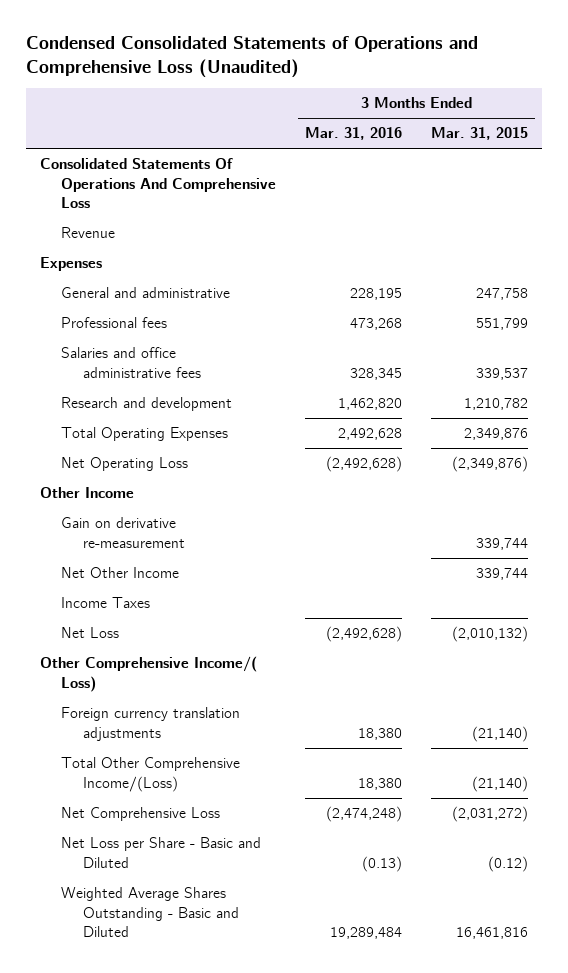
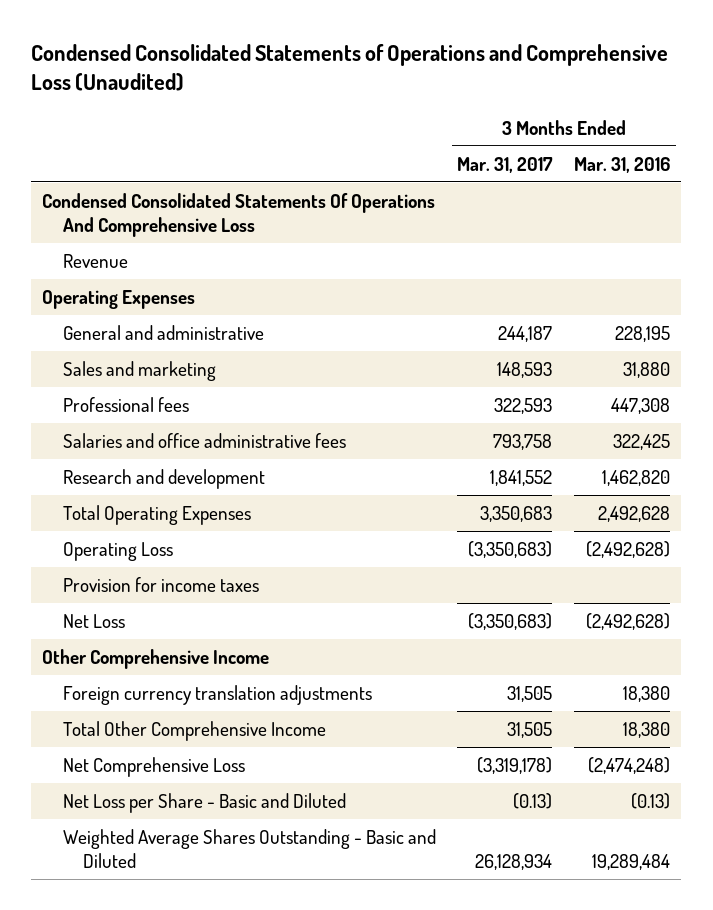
[430,127,528,141] Mar. 31, 2015 -> none
none -> [457,156,554,173] Mar. 31, 2017
[40,158,277,209] Consolidated Statements Of Operations And Comprehensive Loss -> [42,192,436,238] Condensed Consolidated Statements Of Operations And Comprehensive Loss
[40,257,103,272] Expenses -> [42,289,196,309] Operating Expenses
none -> [62,360,216,381] Sales and marketing
[350,318,403,331] 473,268 -> [611,397,671,414] 447,308
[350,367,403,380] 328,345 -> [613,433,671,450] 322,425
[40,487,135,499] Other Income -> none
[61,517,185,548] Gain on derivative re-measurement -> none
[61,567,180,579] Net Other Income -> none
[61,457,189,472] Net Operating Loss -> [62,541,173,561] Operating Loss
[61,597,151,609] Income Taxes -> [62,576,259,592] Provision for income taxes
[40,656,258,692] Other Comprehensive Income/( Loss) -> [42,648,270,669] Other Comprehensive Income
[61,757,241,792] Total Other Comprehensive Income/(Loss) -> [62,720,326,741] Total Other Comprehensive Income

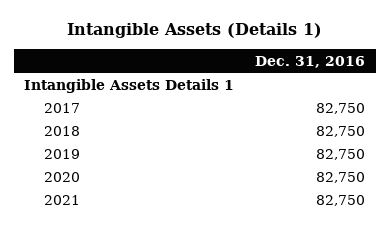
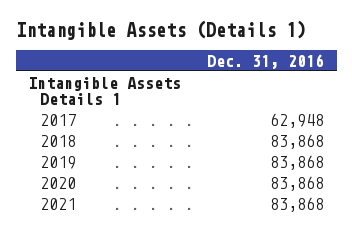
[316,102,366,114] 82,750 -> [269,112,324,128] 62,948
[316,125,366,137] 82,750 -> [269,133,324,149] 83,868
[316,148,366,160] 82,750 -> [269,154,324,170] 83,868
[316,171,366,183] 82,750 -> [269,175,324,191] 83,868
[316,194,366,206] 82,750 -> [269,196,324,212] 83,868

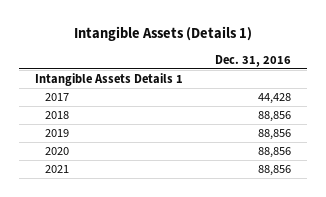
[269,112,324,128] 62,948 -> [257,93,291,105] 44,428
[269,133,324,149] 83,868 -> [257,111,291,123] 88,856
[269,154,324,170] 83,868 -> [257,129,291,141] 88,856
[269,175,324,191] 83,868 -> [257,147,291,159] 88,856
[269,196,324,212] 83,868 -> [257,165,291,177] 88,856

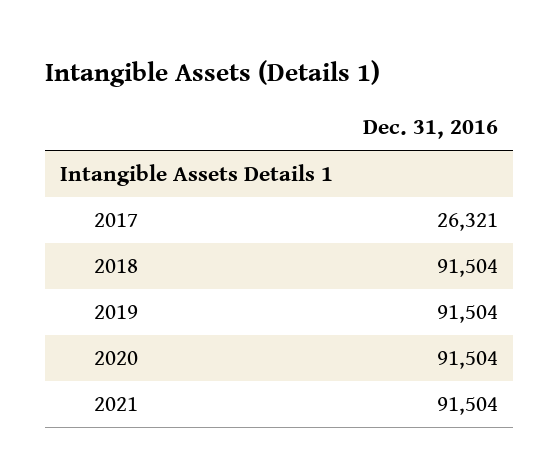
[257,93,291,105] 44,428 -> [437,213,499,232] 26,321
[257,111,291,123] 88,856 -> [437,259,499,278] 91,504
[257,129,291,141] 88,856 -> [437,305,499,324] 91,504
[257,147,291,159] 88,856 -> [437,351,499,370] 91,504
[257,165,291,177] 88,856 -> [437,397,499,416] 91,504

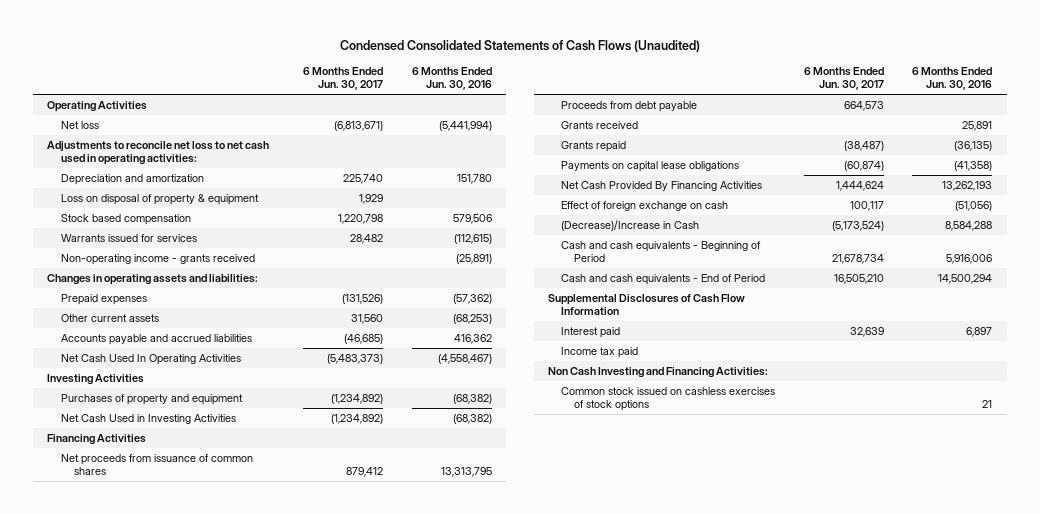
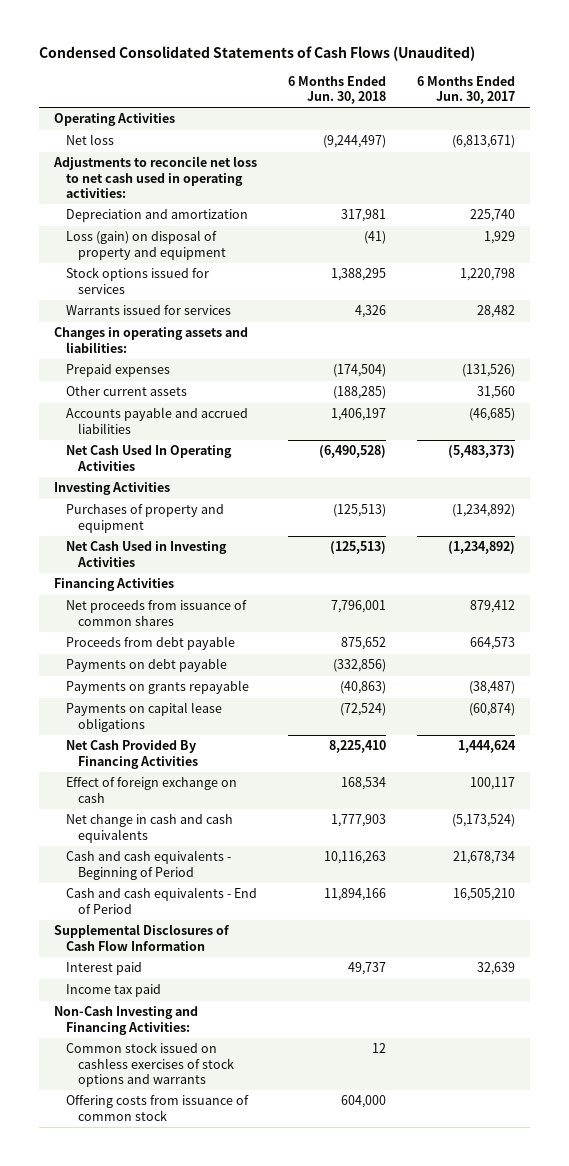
[411,67,492,91] 6 Months Ended Jun. 30, 2016 -> none
none -> [288,75,387,104] 6 Months Ended Jun. 30, 2018
[60,194,259,206] Loss on disposal of property & equipment -> [65,230,226,260] Loss (gain) on disposal of property and equipment
[60,214,191,226] Stock based compensation -> [65,267,209,294] Stock options issued for services
[60,254,255,266] Non-operating income - grants received -> none
[561,121,639,130] Grants received -> none
none -> [65,658,227,673] Payments on debt payable
[561,141,627,153] Grants repaid -> [65,680,249,695] Payments on grants repayable
[561,220,700,232] (Decrease)/Increase in Cash -> [65,814,233,843] Net change in cash and cash equivalents
[547,367,768,379] Non Cash Investing and Financing Activities: -> [54,1006,199,1035] Non-Cash Investing and Financing Activities:
[561,387,776,412] Common stock issued on cashless exercises of stock options -> [65,1042,234,1087] Common stock issued on cashless exercises of stock options and warrants
none -> [65,1095,249,1121] Offering costs from issuance of common stock

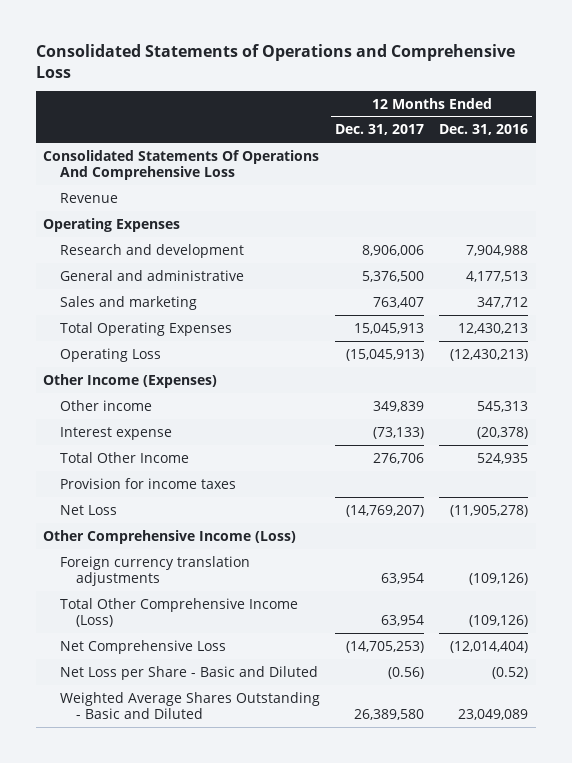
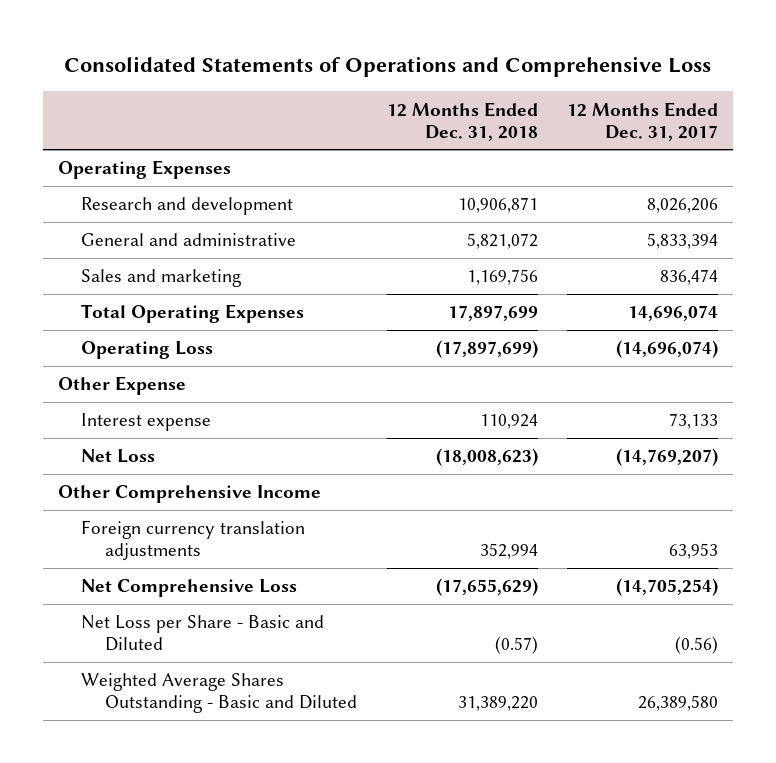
[439,124,529,136] Dec. 31, 2016 -> none
none -> [386,101,538,141] 12 Months Ended Dec. 31, 2018
[43,149,320,180] Consolidated Statements Of Operations And Comprehensive Loss -> none
[59,192,118,203] Revenue -> none
[59,399,152,411] Other income -> none
[59,451,189,463] Total Other Income -> none
[59,477,236,489] Provision for income taxes -> none
[362,244,425,256] 8,906,006 -> [647,198,719,214] 8,026,206
[362,270,425,282] 5,376,500 -> [647,233,719,250] 5,833,394
[373,296,425,308] 763,407 -> [660,269,719,286] 836,474
[354,322,425,334] 15,045,913 -> [628,305,719,322] 14,696,074
[346,348,425,361] (15,045,913) -> [616,340,719,359] (14,696,074)
[43,373,218,388] Other Income (Expenses) -> [57,376,186,396] Other Expense
[373,426,425,439] (73,133) -> [669,413,719,430] 73,133
[59,597,298,627] Total Other Comprehensive Income (Loss) -> none
[43,529,297,544] Other Comprehensive Income (Loss) -> [57,485,321,504] Other Comprehensive Income
[381,572,425,584] 63,954 -> [669,543,719,560] 63,953
[346,640,425,653] (14,705,253) -> [616,578,719,597] (14,705,254)

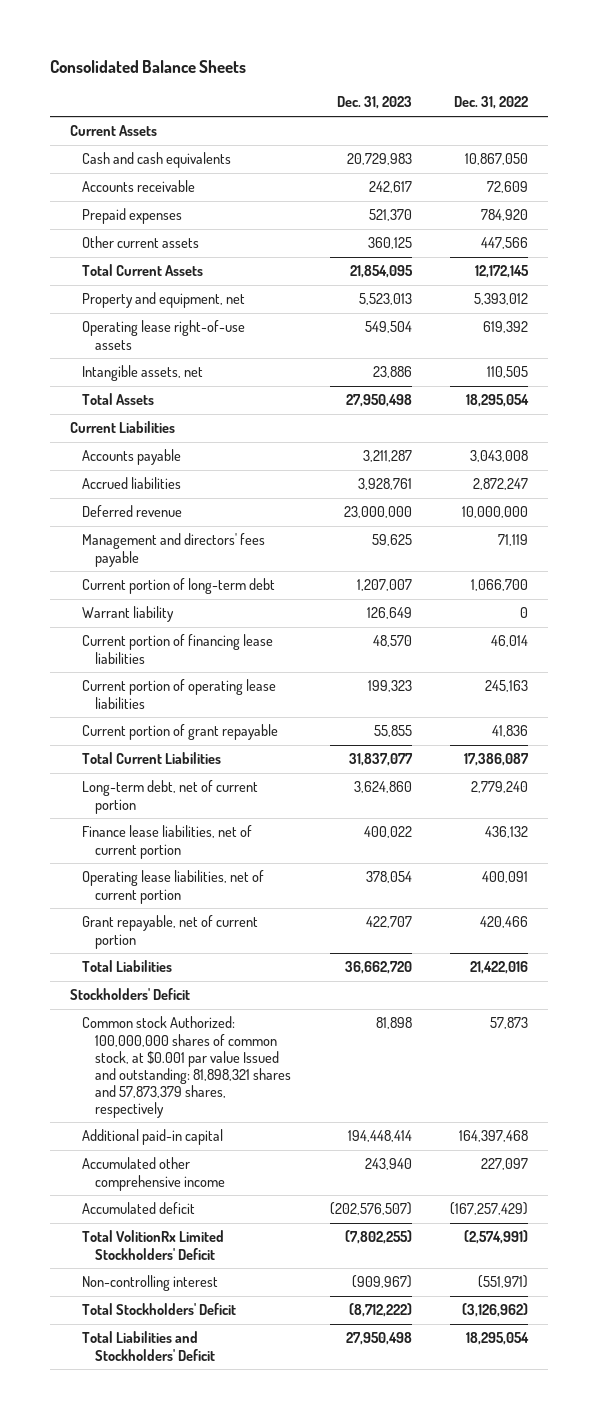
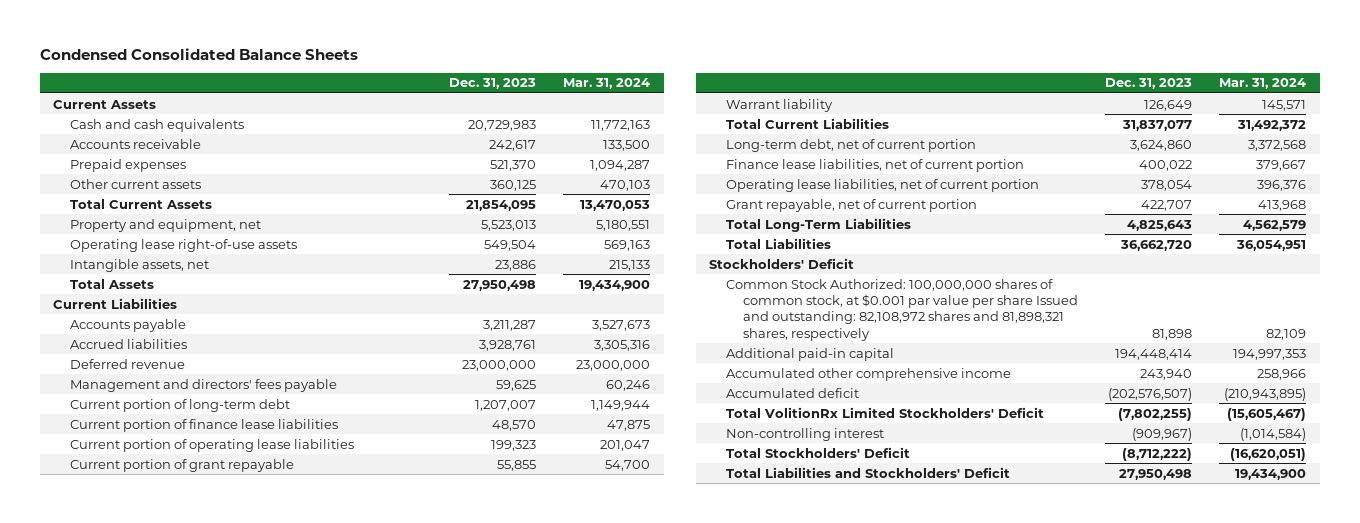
[50,60,247,74] Consolidated Balance Sheets -> [39,47,358,60] Condensed Consolidated Balance Sheets
[454,96,529,110] Dec. 31, 2022 -> none
none -> [563,78,651,90] Mar. 31, 2024
[82,634,274,664] Current portion of financing lease liabilities -> [70,418,339,432] Current portion of finance lease liabilities
[82,606,175,623] Warrant liability -> [726,98,834,112] Warrant liability
none -> [726,217,912,232] Total Long-Term Liabilities
[82,1016,292,1118] Common stock Authorized: 100,000,000 shares of common stock, at $0.001 par value Issued and outstanding: 81,898,321 shares and 57,873,379 shares, respectively -> [726,278,1079,341] Common Stock Authorized: 100,000,000 shares of common stock, at $0.001 par value per share Issued and outstanding: 82,108,972 shares and 81,898,321 shares, respectively

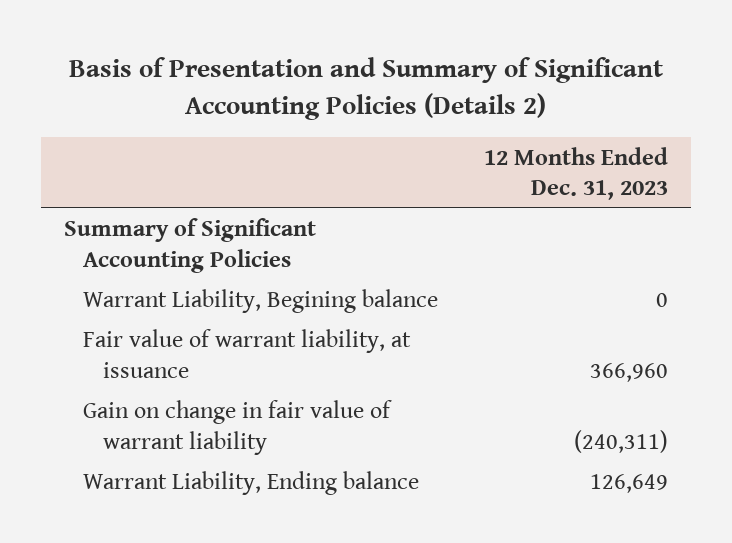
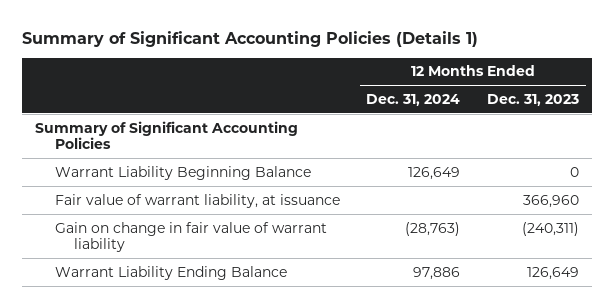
[68,57,663,120] Basis of Presentation and Summary of Significant Accounting Policies (Details 2) -> [22,30,479,47] Summary of Significant Accounting Policies (Details 1)
none -> [366,94,461,107] Dec. 31, 2024
[83,289,439,314] Warrant Liability, Begining balance -> [54,165,311,180] Warrant Liability Beginning Balance
[83,471,420,496] Warrant Liability, Ending balance -> [54,265,287,280] Warrant Liability Ending Balance

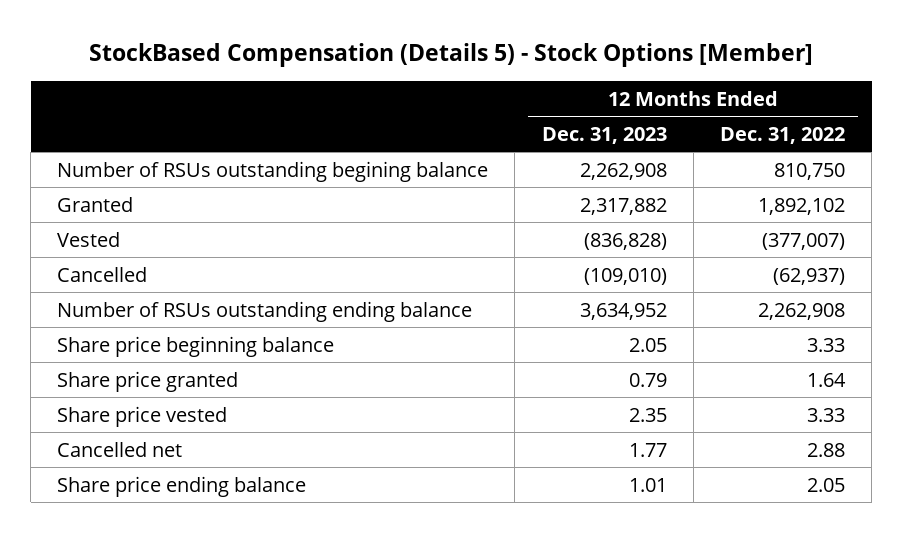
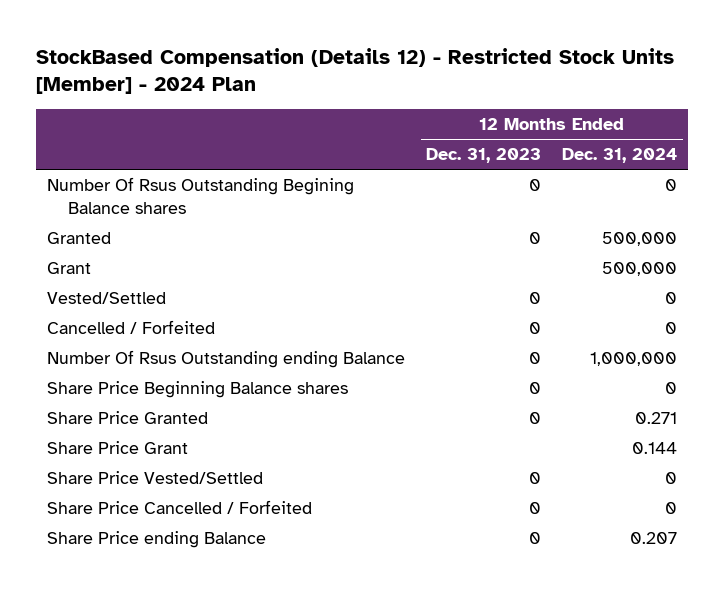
[89,43,814,68] StockBased Compensation (Details 5) - Stock Options [Member] -> [36,47,675,95] StockBased Compensation (Details 12) - Restricted Stock Units [Member] - 2024 Plan
[719,126,845,144] Dec. 31, 2022 -> none
none -> [562,148,678,164] Dec. 31, 2024
[57,441,183,457] Cancelled net -> none
[57,160,489,182] Number of RSUs outstanding begining balance -> [46,177,354,214] Number Of Rsus Outstanding Begining Balance shares
[579,162,667,180] 2,262,908 -> [529,179,542,192] 0
[579,197,667,215] 2,317,882 -> [529,232,542,245] 0
none -> [46,262,91,275] Grant
[57,231,121,247] Vested -> [46,292,166,305] Vested/Settled
[583,232,667,250] (836,828) -> [529,292,542,305] 0
[57,266,148,282] Cancelled -> [46,320,215,335] Cancelled / Forfeited
[583,267,667,285] (109,010) -> [529,322,542,335] 0
[57,300,473,322] Number of RSUs outstanding ending balance -> [46,350,405,369] Number Of Rsus Outstanding ending Balance
[579,302,667,320] 3,634,952 -> [529,352,542,365] 0
[57,335,335,357] Share price beginning balance -> [46,381,348,399] Share Price Beginning Balance shares
[628,337,667,352] 2.05 -> [529,382,542,395] 0
[57,370,239,392] Share price granted -> [46,411,208,425] Share Price Granted
[628,372,667,387] 0.79 -> [529,412,542,425] 0
none -> [46,441,188,455] Share Price Grant
[57,405,228,427] Share price vested -> [46,471,263,485] Share Price Vested/Settled
[628,407,667,422] 2.35 -> [529,472,542,485] 0
none -> [46,500,312,515] Share Price Cancelled / Forfeited
[57,475,307,497] Share price ending balance -> [46,531,266,549] Share Price ending Balance
[628,477,667,492] 1.01 -> [529,532,542,545] 0

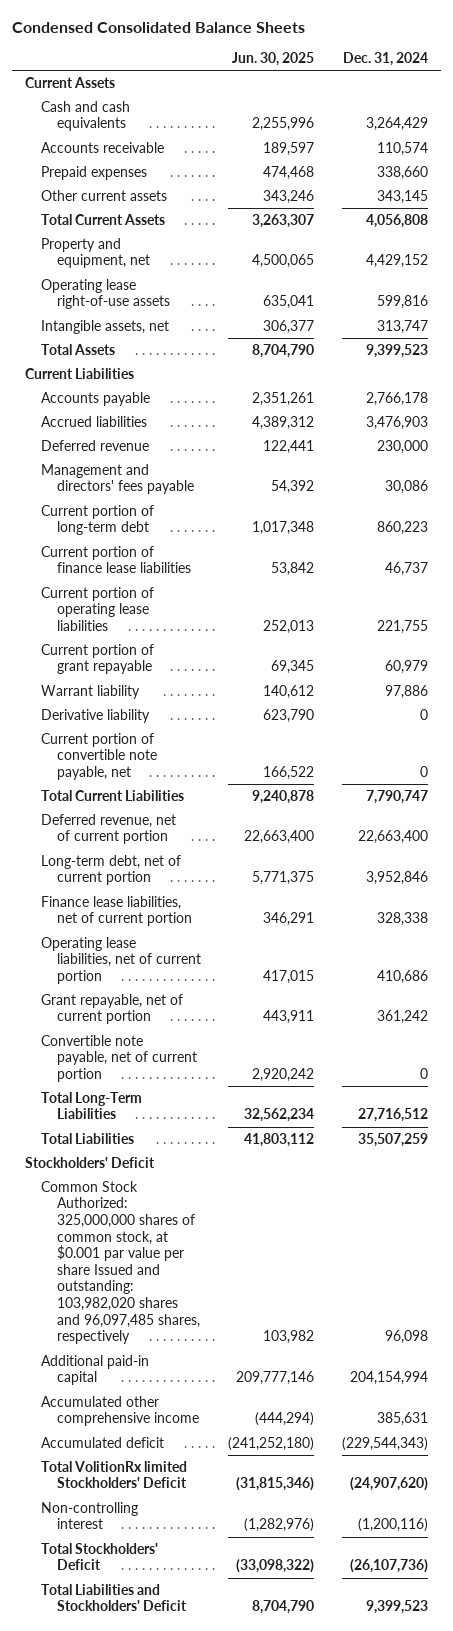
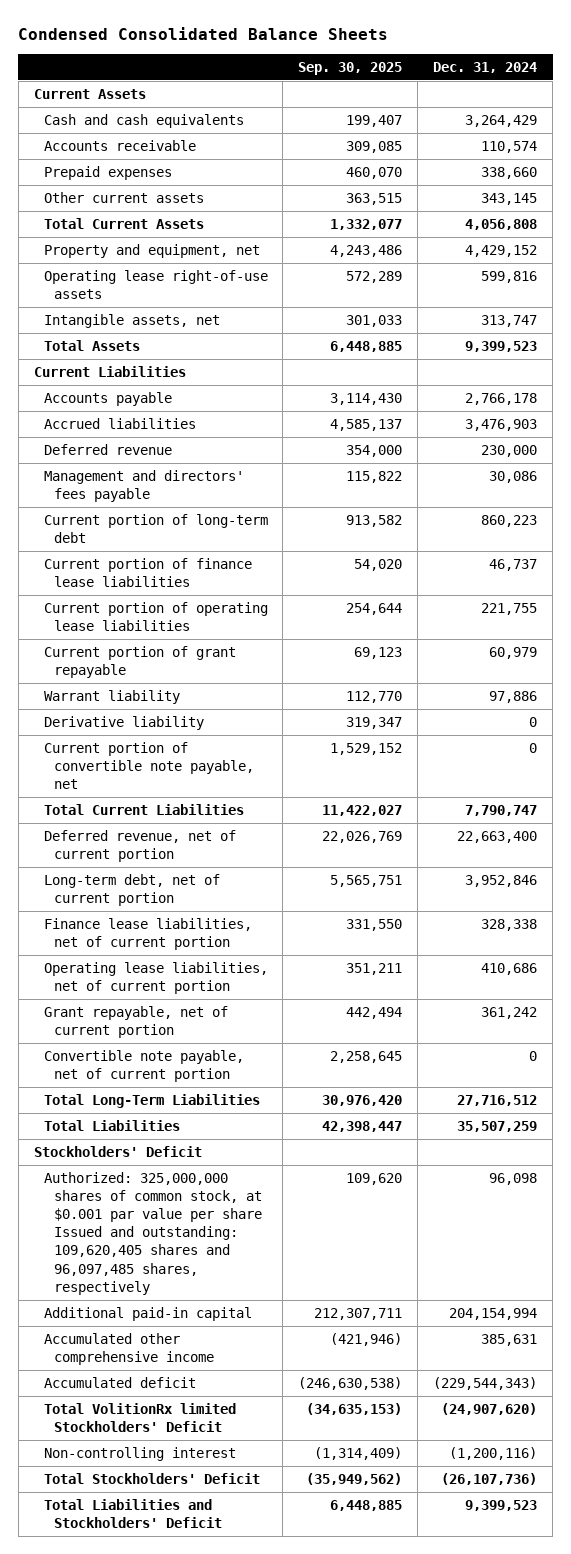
[232,51,315,66] Jun. 30, 2025 -> none
none -> [298,62,403,76] Sep. 30, 2025
[41,1180,201,1345] Common Stock Authorized: 325,000,000 shares of common stock, at $0.001 par value per share Issued and outstanding: 103,982,020 shares and 96,097,485 shares, respectively -> [43,1172,262,1295] Authorized: 325,000,000 shares of common stock, at $0.001 par value per share Issued and outstanding: 109,620,405 shares and 96,097,485 shares, respectively

